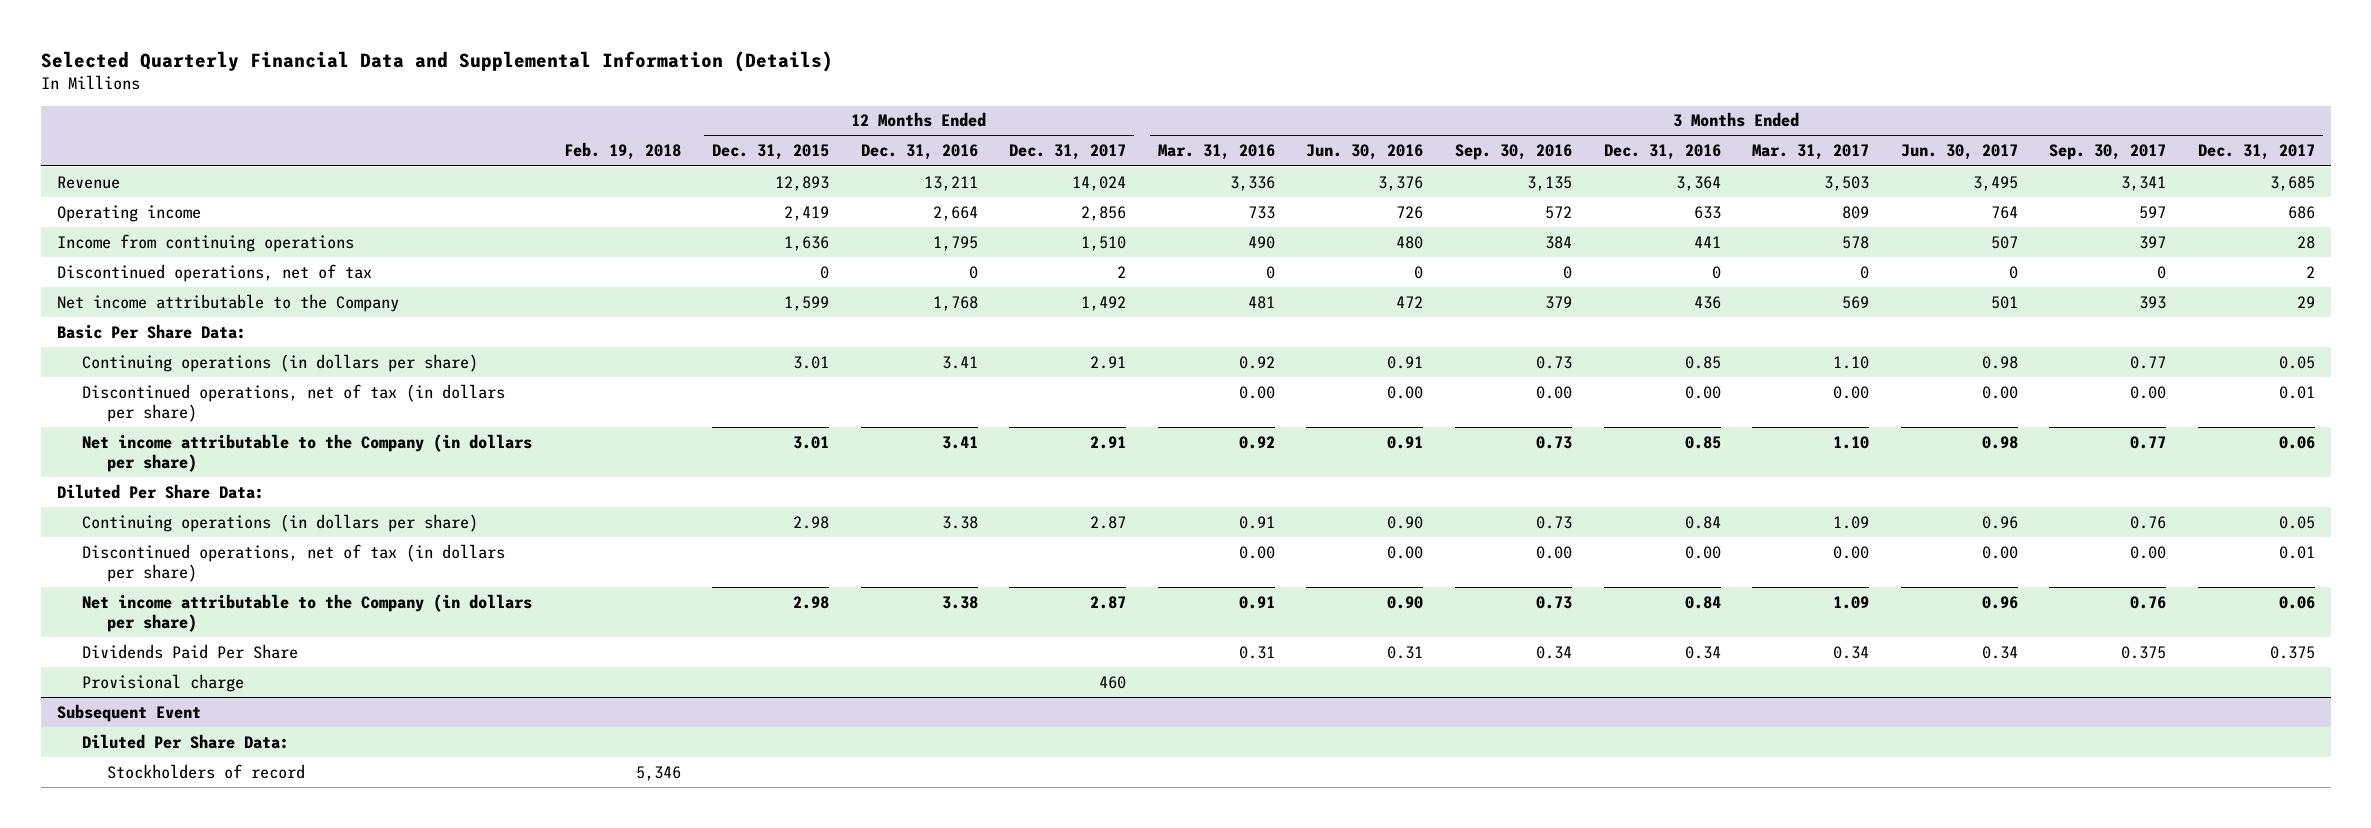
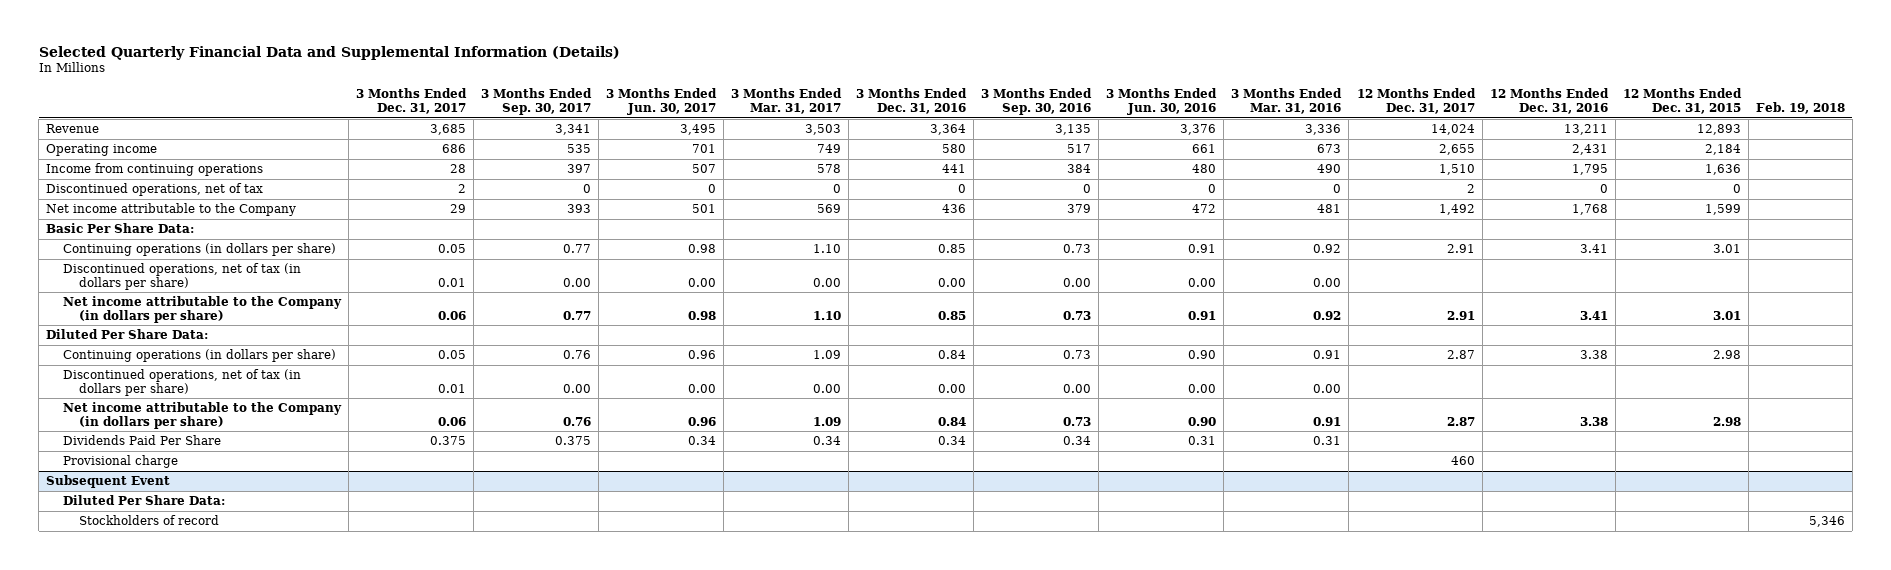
[784,205,830,221] 2,419 -> [1704,144,1741,156] 2,184
[932,205,978,221] 2,664 -> [1571,144,1608,156] 2,431
[1081,205,1127,221] 2,856 -> [1438,144,1475,156] 2,655
[1247,205,1275,219] 733 -> [1317,144,1342,154] 673
[1396,205,1424,219] 726 -> [1192,144,1217,154] 661
[1544,205,1572,219] 572 -> [1067,144,1092,154] 517
[1693,205,1721,219] 633 -> [942,144,967,154] 580
[1842,205,1870,219] 809 -> [816,144,841,154] 749
[1990,205,2018,219] 764 -> [691,144,716,154] 701
[2139,205,2167,219] 597 -> [566,144,591,154] 535

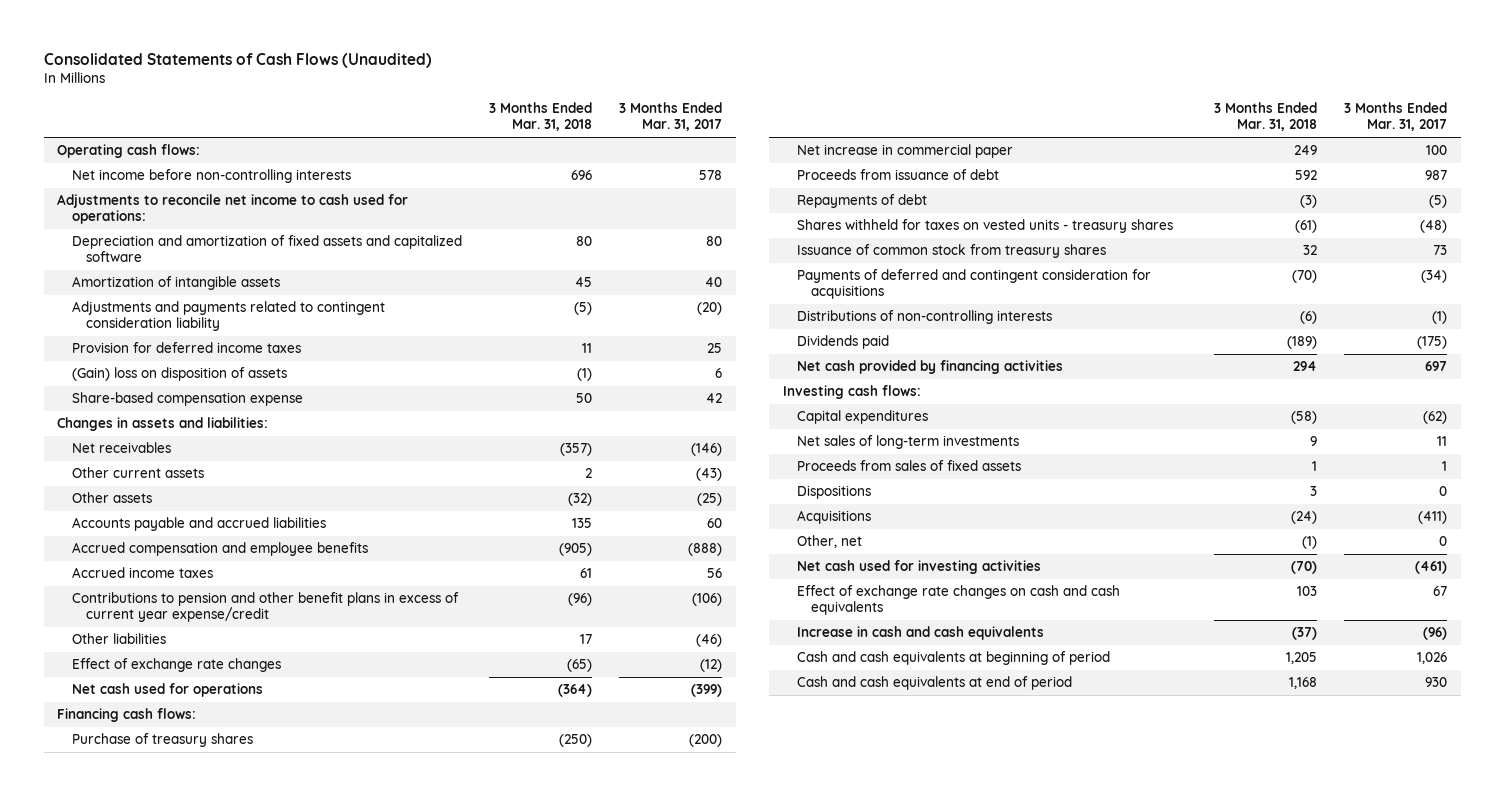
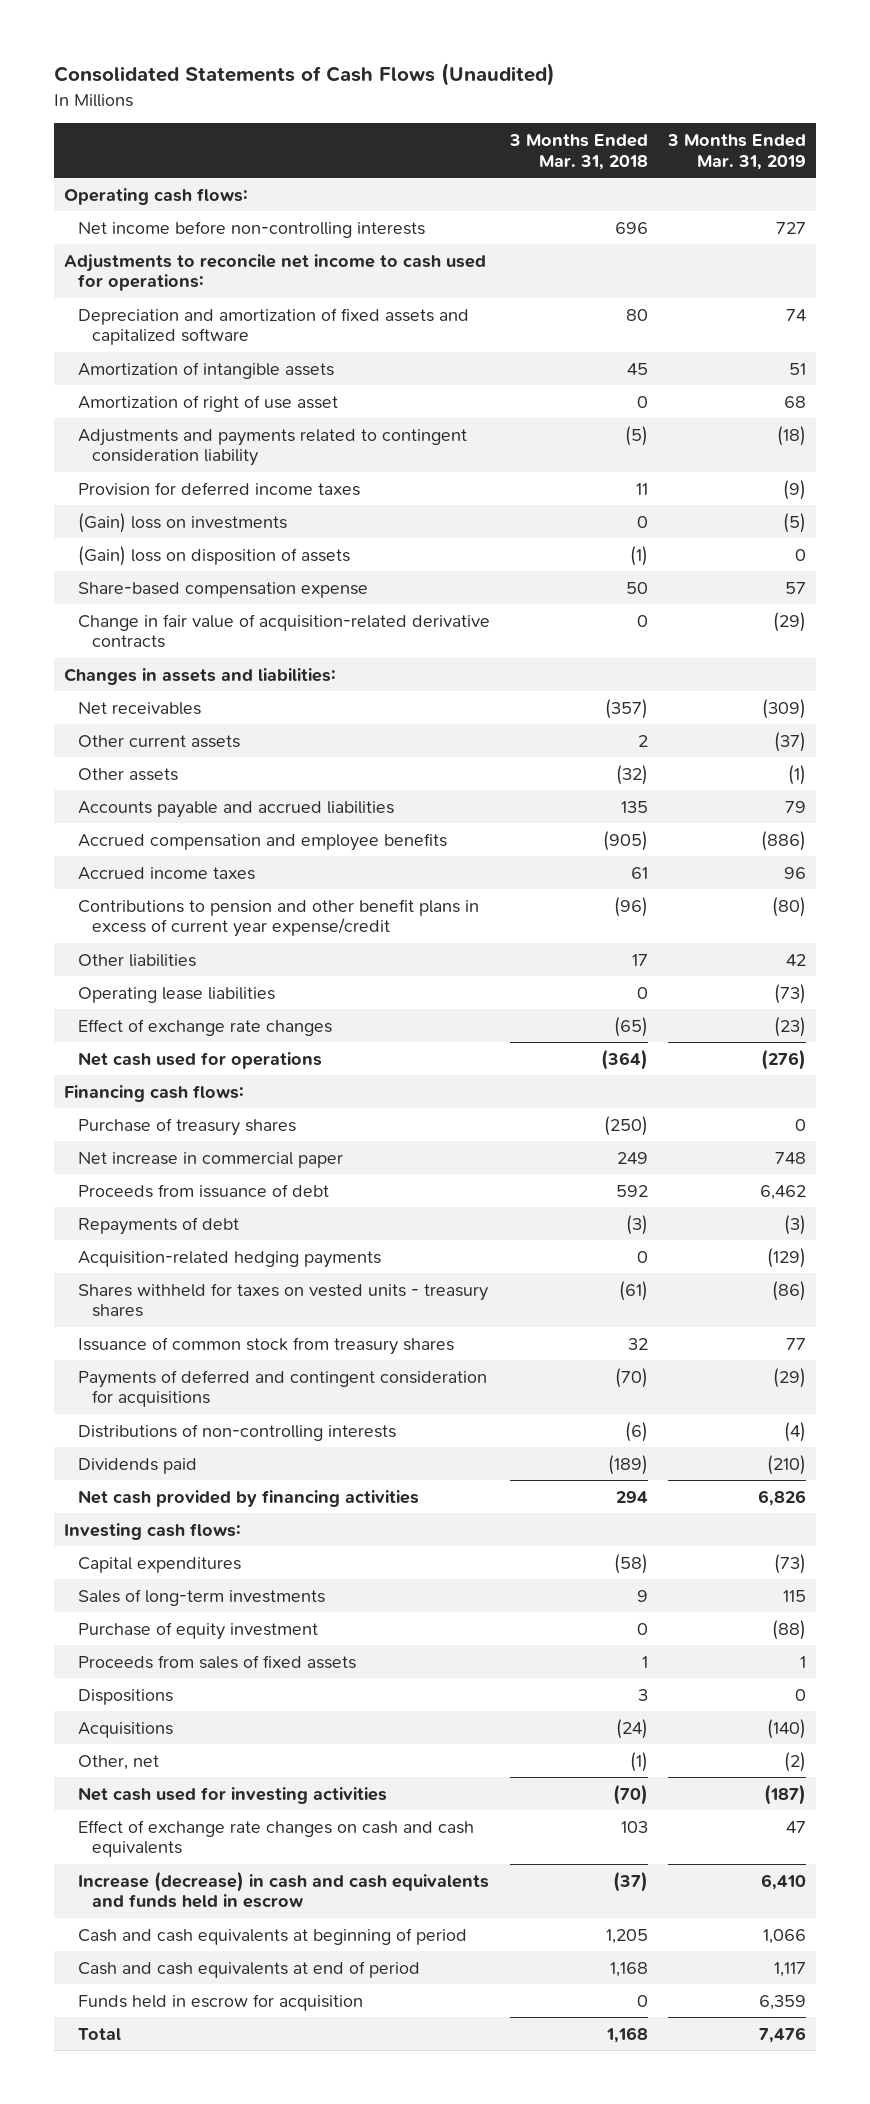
[619,102,723,132] 3 Months Ended Mar. 31, 2017 -> none
none -> [667,134,807,170] 3 Months Ended Mar. 31, 2019
none -> [77,394,338,412] Amortization of right of use asset
none -> [77,512,287,533] (Gain) loss on investments
none -> [77,613,490,649] Change in fair value of acquisition-related derivative contracts
none -> [77,986,275,1003] Operating lease liabilities
none -> [77,1250,381,1268] Acquisition-related hedging payments
[796,435,1019,450] Net sales of long-term investments -> [77,1588,325,1606] Sales of long-term investments
none -> [77,1621,318,1640] Purchase of equity investment
[796,626,1044,641] Increase in cash and cash equivalents -> [77,1870,489,1909] Increase (decrease) in cash and cash equivalents and funds held in escrow
none -> [77,1993,363,2011] Funds held in escrow for acquisition
none -> [77,2027,121,2040] Total

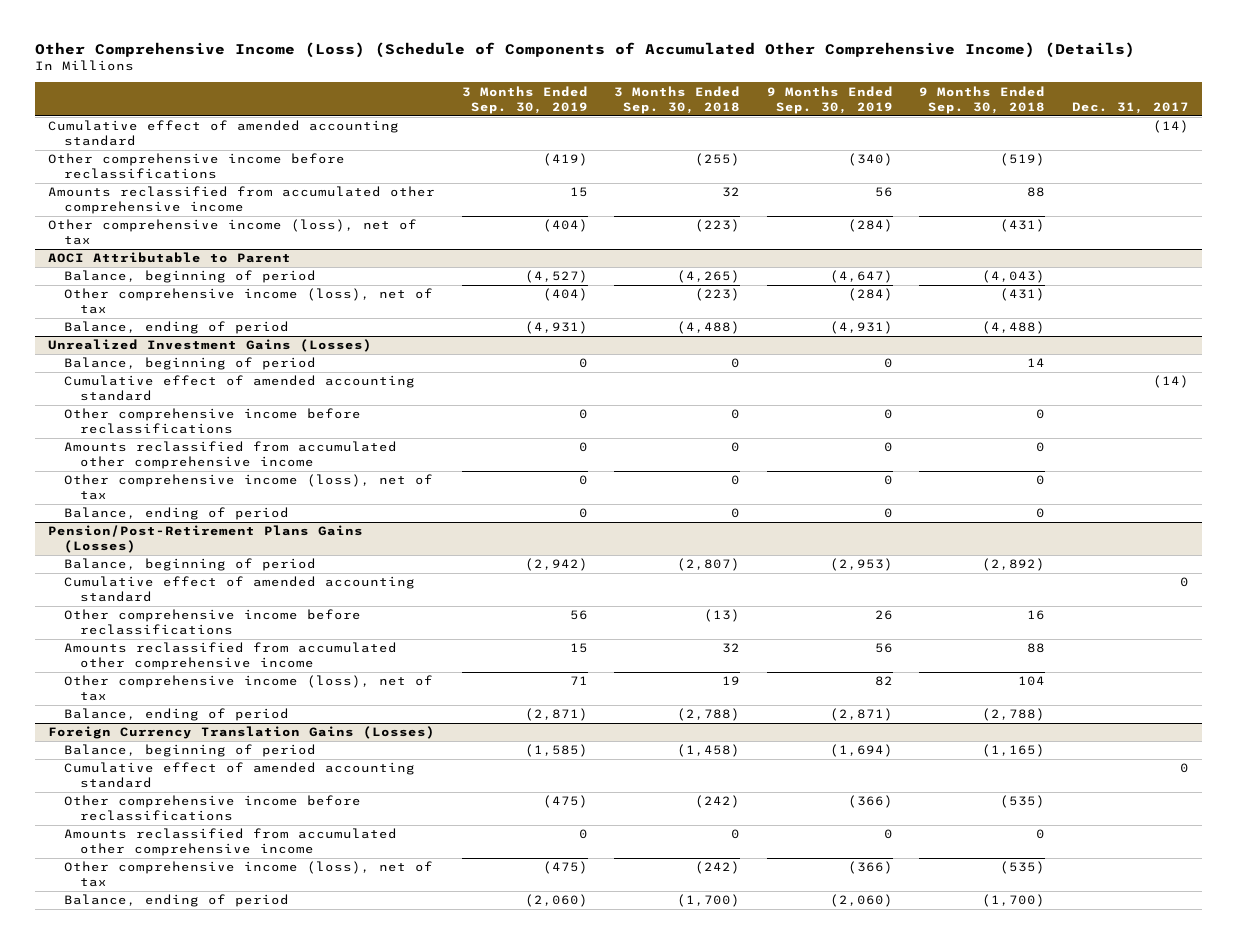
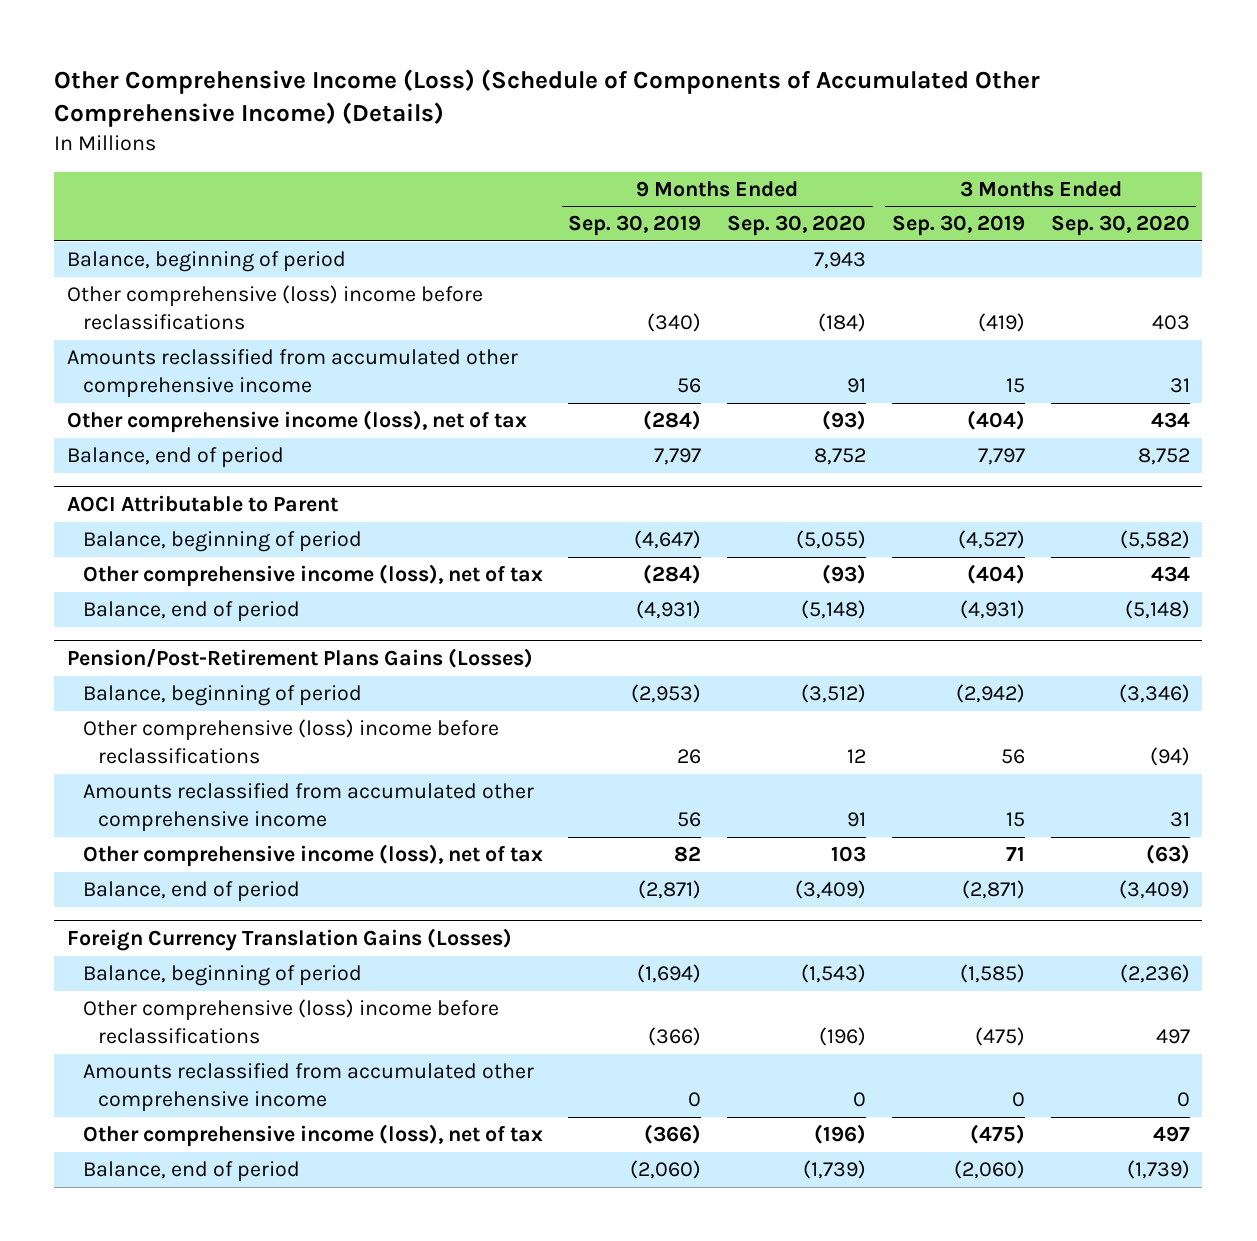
[614,85,741,114] 3 Months Ended Sep. 30, 2018 -> none
[919,85,1046,114] 9 Months Ended Sep. 30, 2018 -> none
[1071,101,1189,114] Dec. 31, 2017 -> none
none -> [727,215,867,237] Sep. 30, 2020
none -> [1050,215,1190,237] Sep. 30, 2020
[48,120,400,147] Cumulative effect of amended accounting standard -> none
none -> [67,251,347,273] Balance, beginning of period
[48,153,346,180] Other comprehensive income before reclassifications -> [67,285,484,330] Other comprehensive (loss) income before reclassifications
none -> [67,447,285,469] Balance, end of period
[48,339,373,353] Unrealized Investment Gains (Losses) -> none
[64,357,317,371] Balance, beginning of period -> none
[64,375,416,402] Cumulative effect of amended accounting standard -> none
[64,408,362,435] Other comprehensive income before reclassifications -> none
[64,441,398,470] Amounts reclassified from accumulated other comprehensive income -> none
[64,474,434,501] Other comprehensive income (loss), net of tax -> none
[64,507,290,521] Balance, ending of period -> none
[64,321,290,335] Balance, ending of period -> [82,601,300,623] Balance, end of period
[64,576,416,603] Cumulative effect of amended accounting standard -> none
[64,609,362,636] Other comprehensive income before reclassifications -> [82,719,499,764] Other comprehensive (loss) income before reclassifications
[64,708,290,722] Balance, ending of period -> [82,881,300,903] Balance, end of period
[64,762,416,789] Cumulative effect of amended accounting standard -> none
[64,795,362,822] Other comprehensive income before reclassifications -> [82,999,499,1044] Other comprehensive (loss) income before reclassifications
[64,894,290,908] Balance, ending of period -> [82,1161,300,1183] Balance, end of period

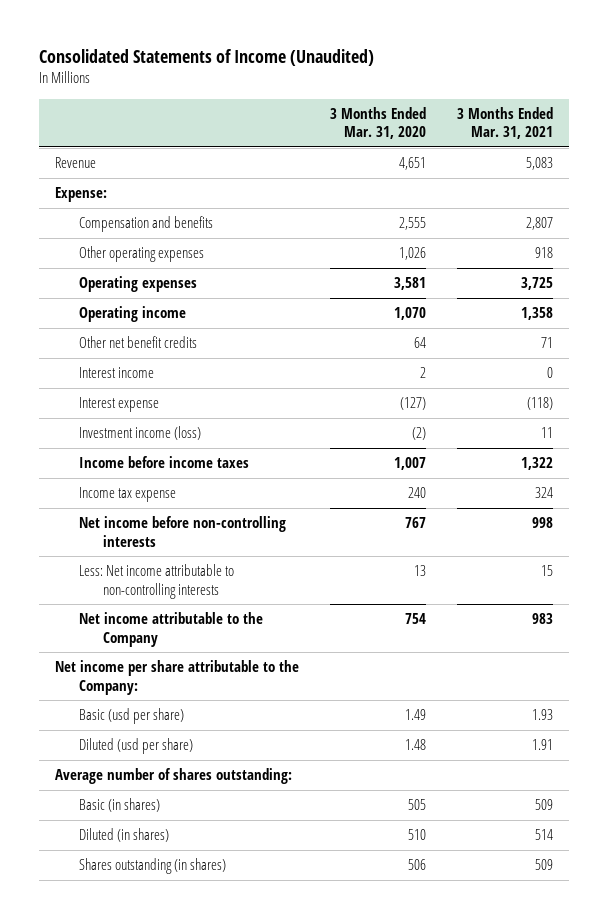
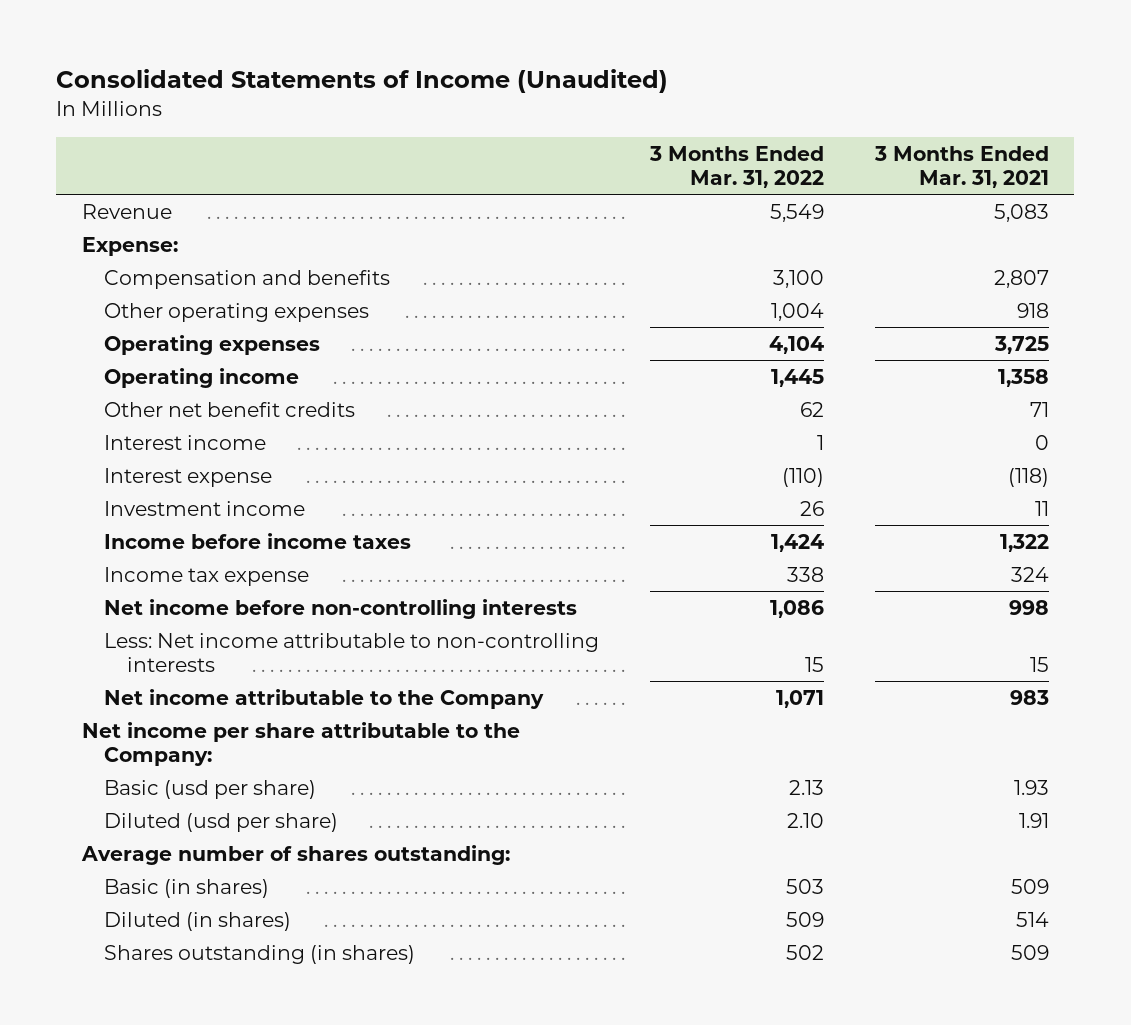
[329,107,426,140] 3 Months Ended Mar. 31, 2020 -> none
none -> [649,145,825,189] 3 Months Ended Mar. 31, 2022
[78,426,201,441] Investment income (loss) -> [104,500,306,516] Investment income

